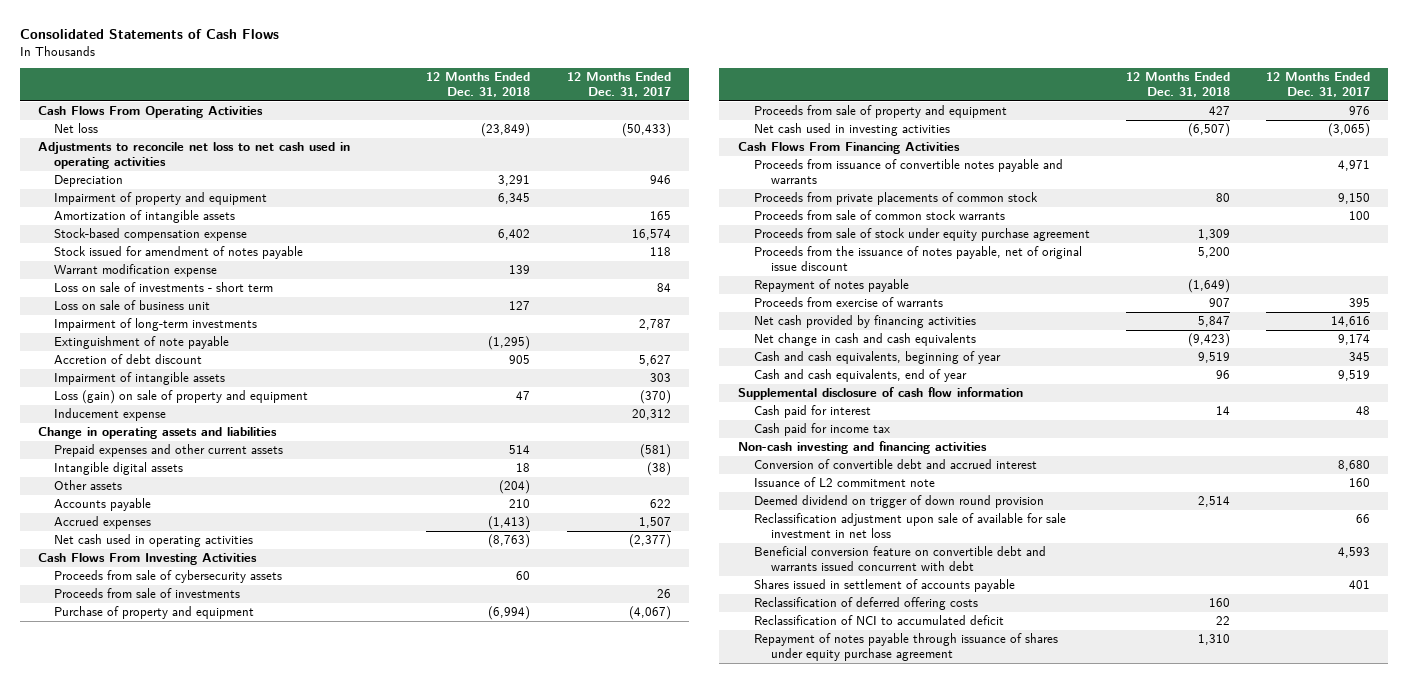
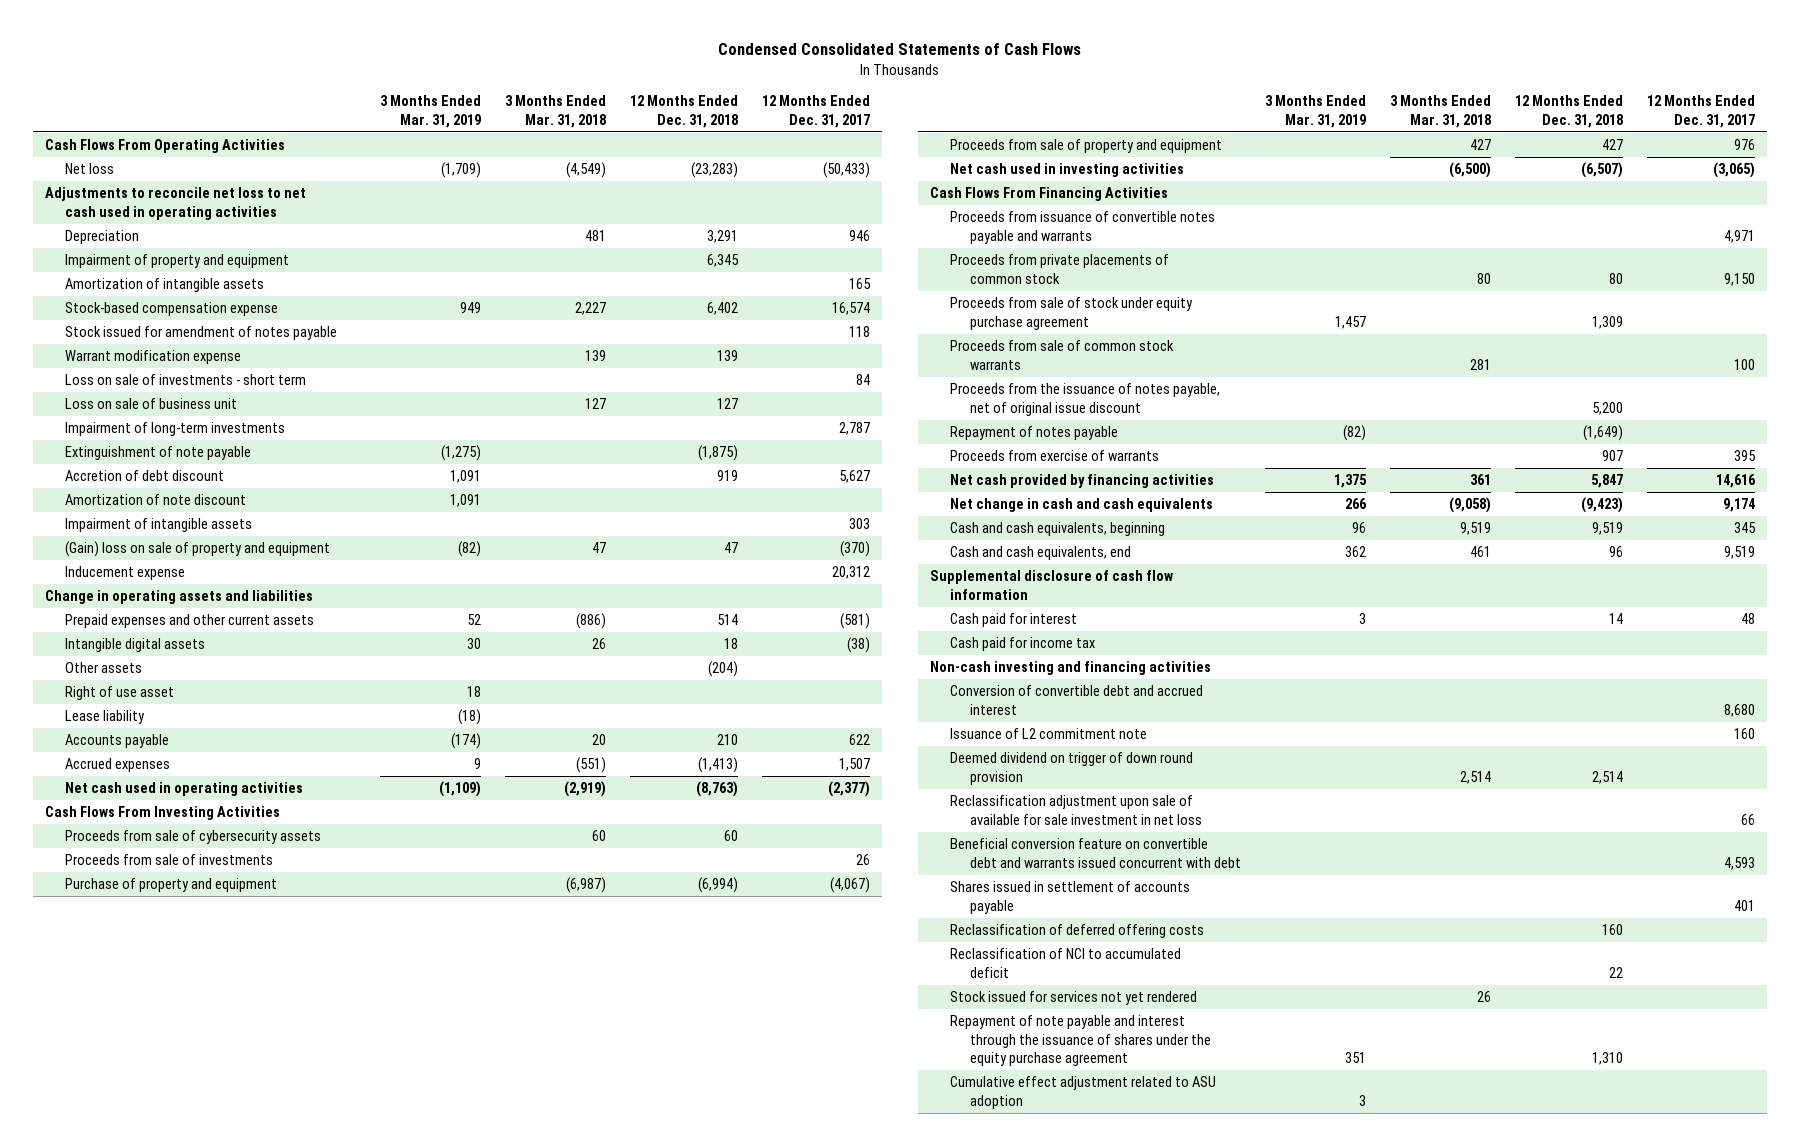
[19,28,279,39] Consolidated Statements of Cash Flows -> [718,43,1082,56] Condensed Consolidated Statements of Cash Flows
none -> [379,95,481,128] 3 Months Ended Mar. 31, 2019
none -> [504,95,606,128] 3 Months Ended Mar. 31, 2018
[481,123,531,138] (23,849) -> [691,162,739,179] (23,283)
[488,336,531,351] (1,295) -> [698,445,739,462] (1,875)
[509,355,531,365] 905 -> [717,470,739,482] 919
none -> [64,494,246,506] Amortization of note discount
[54,390,309,405] Loss (gain) on sale of property and equipment -> [64,541,330,558] (Gain) loss on sale of property and equipment
none -> [64,686,174,701] Right of use asset
none -> [64,710,145,725] Lease liability
[754,210,1006,221] Proceeds from sale of common stock warrants -> [949,340,1174,370] Proceeds from sale of common stock warrants
[754,351,1002,365] Cash and cash equivalents, beginning of year -> [949,522,1165,537] Cash and cash equivalents, beginning
[754,369,968,383] Cash and cash equivalents, end of year -> [949,546,1131,561] Cash and cash equivalents, end
none -> [949,991,1197,1006] Stock issued for services not yet rendered
[754,633,1059,662] Repayment of notes payable through issuance of shares under equity purchase agreement -> [949,1015,1211,1067] Repayment of note payable and interest through the issuance of shares under the equity purchase agreement
none -> [949,1076,1216,1109] Cumulative effect adjustment related to ASU adoption

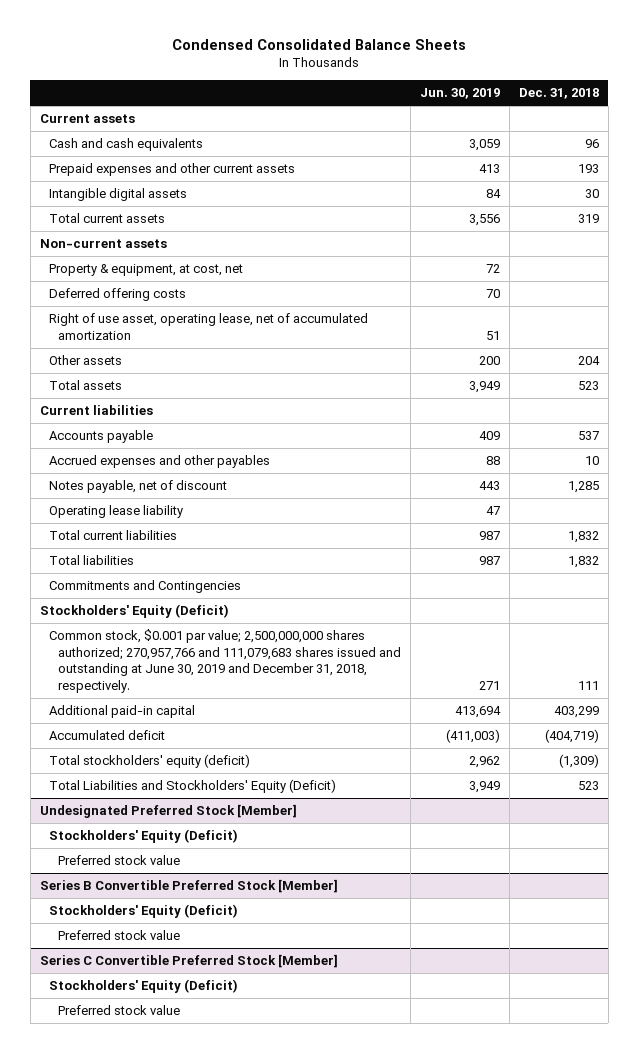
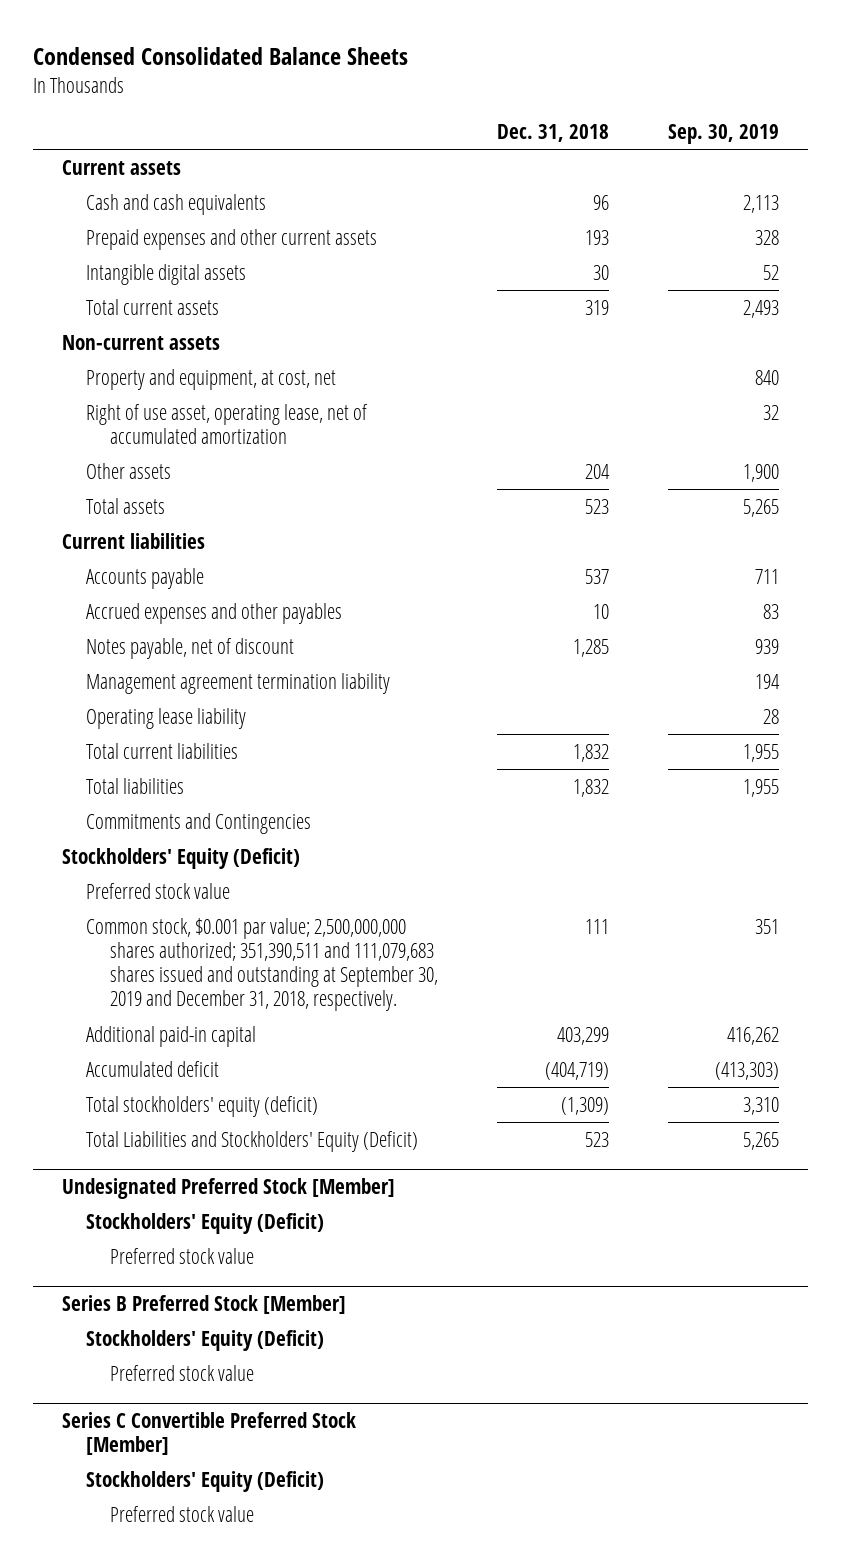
[419,88,500,100] Jun. 30, 2019 -> none
none -> [667,123,779,144] Sep. 30, 2019
[48,288,186,302] Deferred offering costs -> none
[48,264,243,277] Property & equipment, at cost, net -> [86,368,337,390] Property and equipment, at cost, net
none -> [86,672,391,694] Management agreement termination liability
none -> [86,882,231,899] Preferred stock value
[48,629,401,693] Common stock, $0.001 par value; 2,500,000,000 shares authorized; 270,957,766 and 111,079,683 shares issued and outstanding at June 30, 2019 and December 31, 2018, respectively. -> [86,917,439,1012] Common stock, $0.001 par value; 2,500,000,000 shares authorized; 351,390,511 and 111,079,683 shares issued and outstanding at September 30, 2019 and December 31, 2018, respectively.
[39,879,338,894] Series B Convertible Preferred Stock [Member] -> [62,1294,347,1314] Series B Preferred Stock [Member]

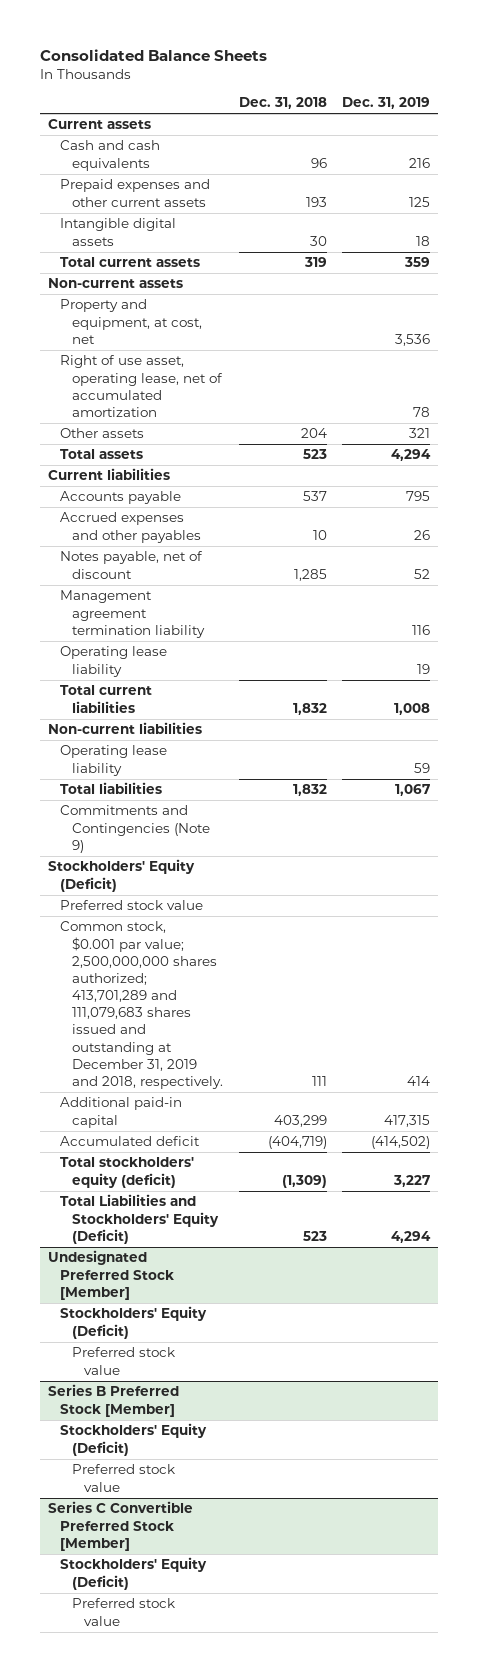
[33,47,409,66] Condensed Consolidated Balance Sheets -> [40,48,268,61] Consolidated Balance Sheets
[667,123,779,144] Sep. 30, 2019 -> none
none -> [342,97,431,110] Dec. 31, 2019
none -> [47,722,202,735] Non-current liabilities
none -> [60,745,168,776] Operating lease liability
[86,812,312,834] Commitments and Contingencies -> [60,805,211,853] Commitments and Contingencies (Note 9)
[86,917,439,1012] Common stock, $0.001 par value; 2,500,000,000 shares authorized; 351,390,511 and 111,079,683 shares issued and outstanding at September 30, 2019 and December 31, 2018, respectively. -> [60,921,224,1090] Common stock, $0.001 par value; 2,500,000,000 shares authorized; 413,701,289 and 111,079,683 shares issued and outstanding at December 31, 2019 and 2018, respectively.

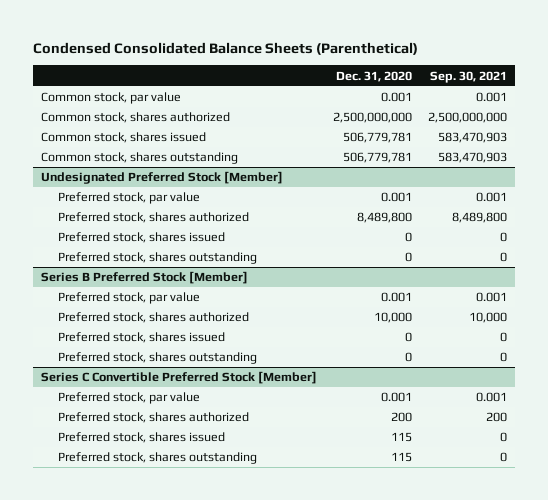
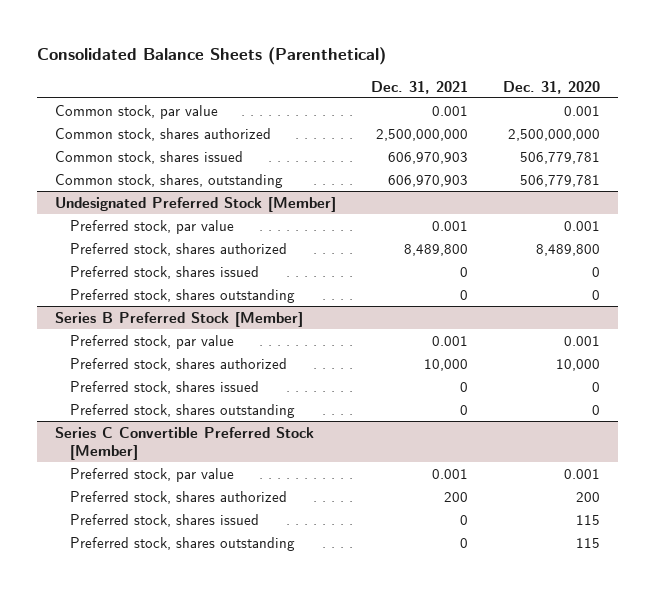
[33,41,419,55] Condensed Consolidated Balance Sheets (Parenthetical) -> [36,46,386,65] Consolidated Balance Sheets (Parenthetical)
[430,70,508,83] Sep. 30, 2021 -> none
none -> [370,80,468,94] Dec. 31, 2021
[41,152,239,165] Common stock, shares outstanding -> [54,173,283,188] Common stock, shares, outstanding

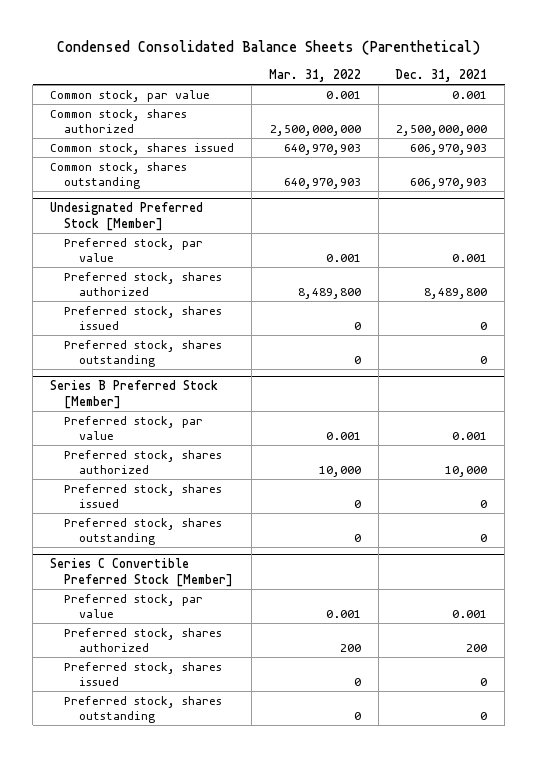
[36,46,386,65] Consolidated Balance Sheets (Parenthetical) -> [56,40,480,56] Condensed Consolidated Balance Sheets (Parenthetical)
[503,80,601,94] Dec. 31, 2020 -> none
none -> [268,68,361,82] Mar. 31, 2022
[54,173,283,188] Common stock, shares, outstanding -> [49,161,187,190] Common stock, shares outstanding

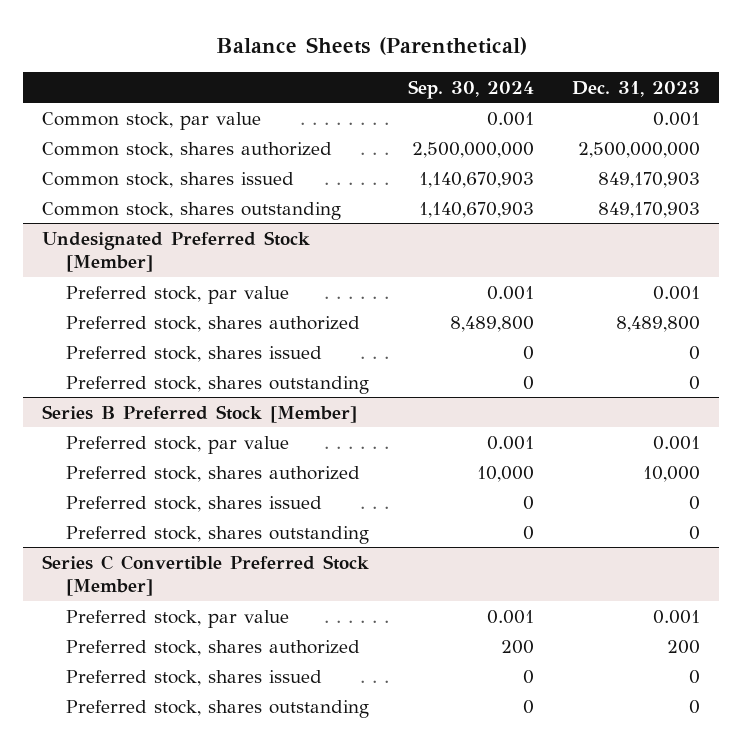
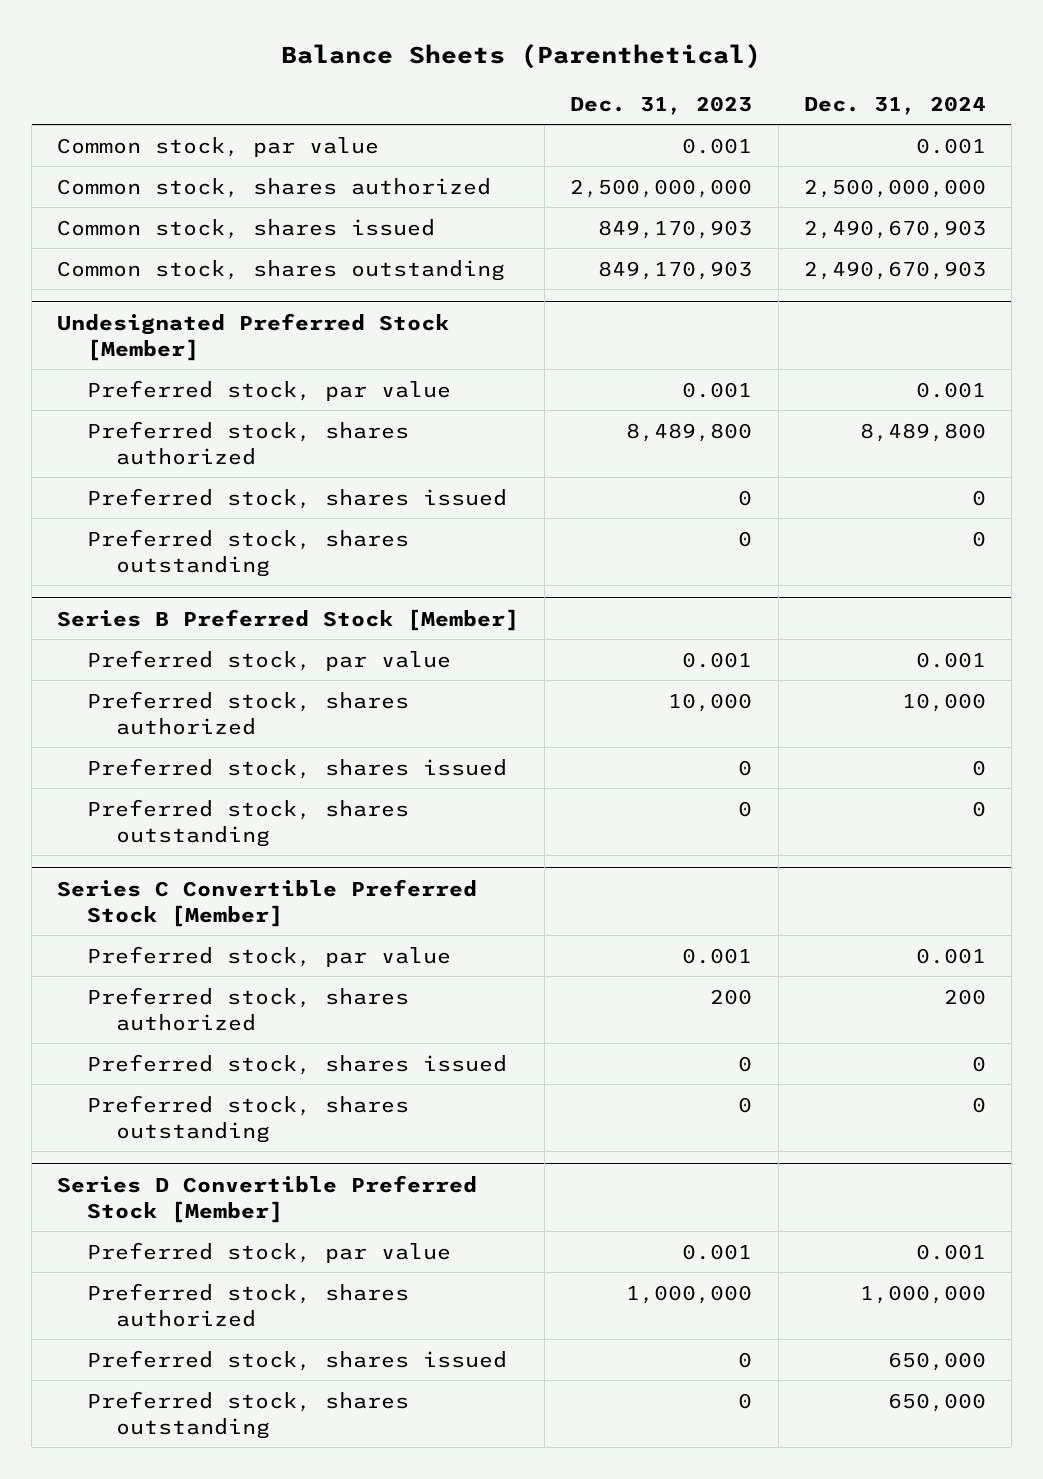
[407,79,534,99] Sep. 30, 2024 -> none
none -> [803,95,986,115] Dec. 31, 2024
none -> [57,1174,478,1223] Series D Convertible Preferred Stock [Member]
none -> [86,1241,451,1263] Preferred stock, par value
none -> [86,1282,409,1327] Preferred stock, shares authorized
none -> [86,1349,507,1371] Preferred stock, shares issued
none -> [86,1390,409,1439] Preferred stock, shares outstanding

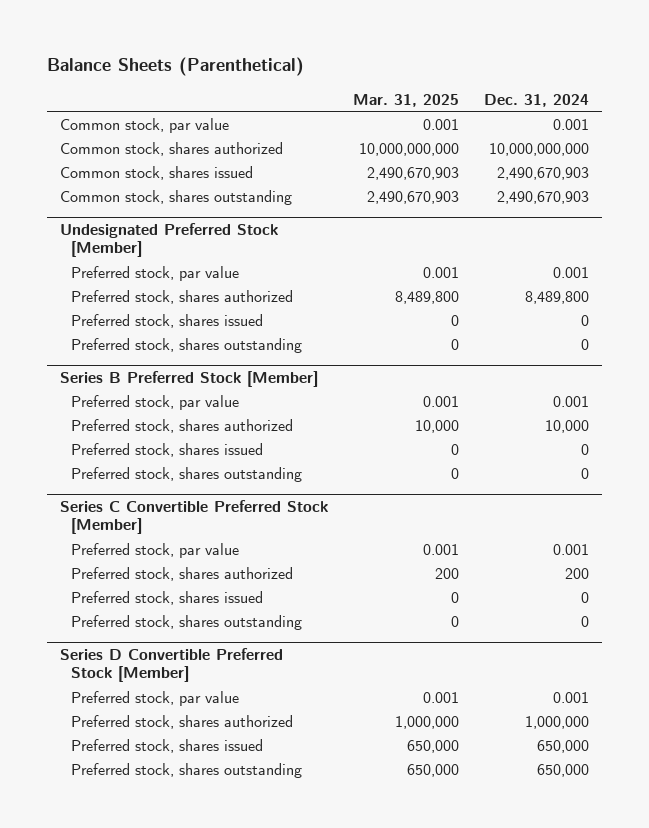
[570,95,753,115] Dec. 31, 2023 -> none
none -> [352,93,459,107] Mar. 31, 2025
[803,178,986,198] 2,500,000,000 -> [489,142,590,156] 10,000,000,000

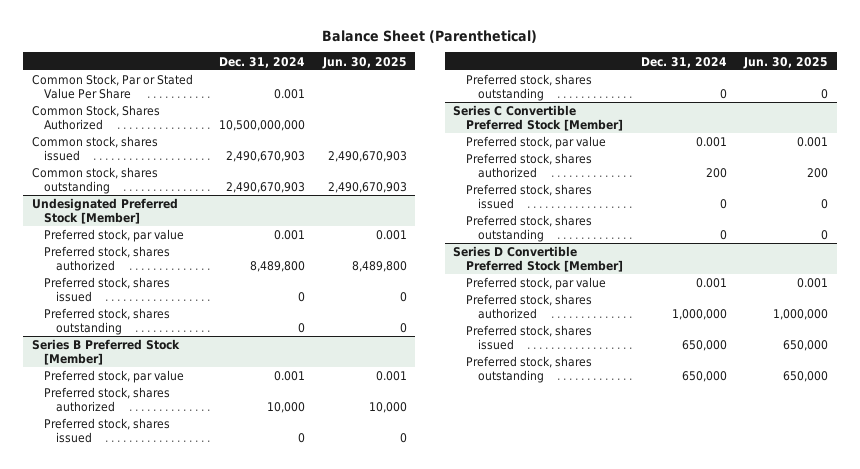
[47,57,305,77] Balance Sheets (Parenthetical) -> [321,29,537,43] Balance Sheet (Parenthetical)
[352,93,459,107] Mar. 31, 2025 -> none
none -> [321,56,407,69] Jun. 30, 2025
[59,117,229,133] Common stock, par value -> [31,74,193,99] Common Stock, Par or Stated Value Per Share
[59,141,283,156] Common stock, shares authorized -> [31,105,160,130] Common Stock, Shares Authorized
[489,142,590,156] 10,000,000,000 -> [218,119,305,131] 10,500,000,000

